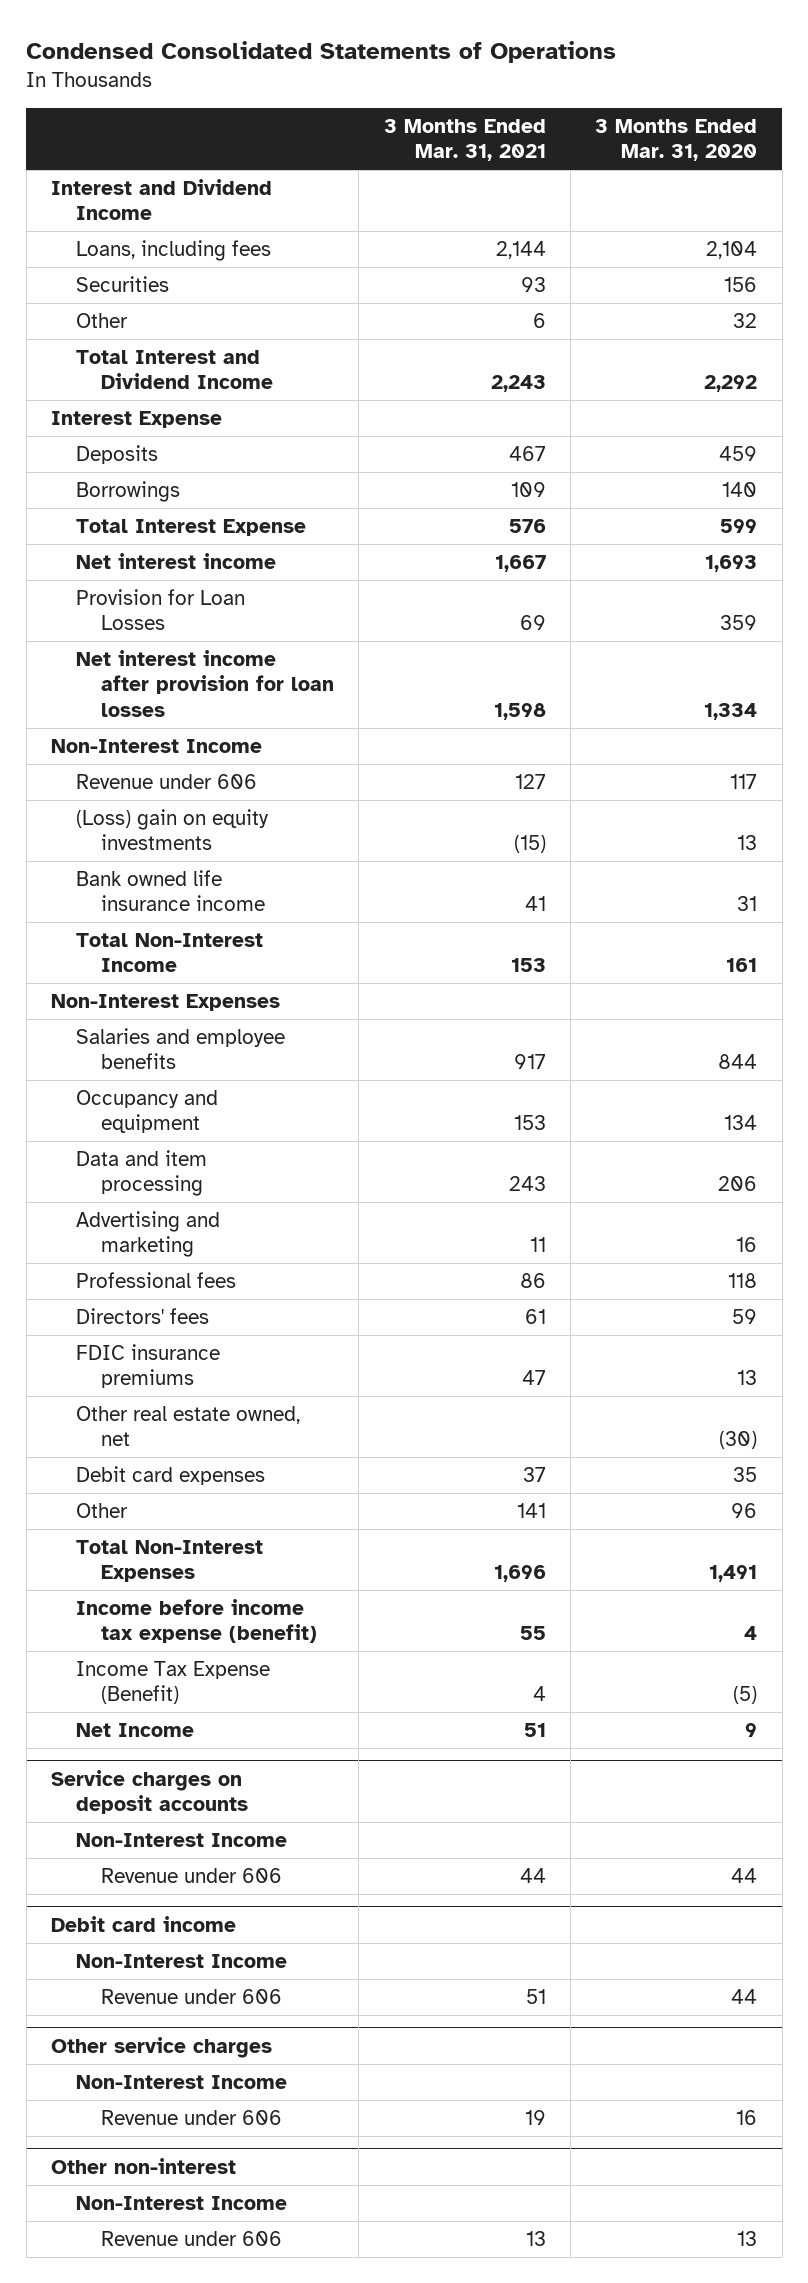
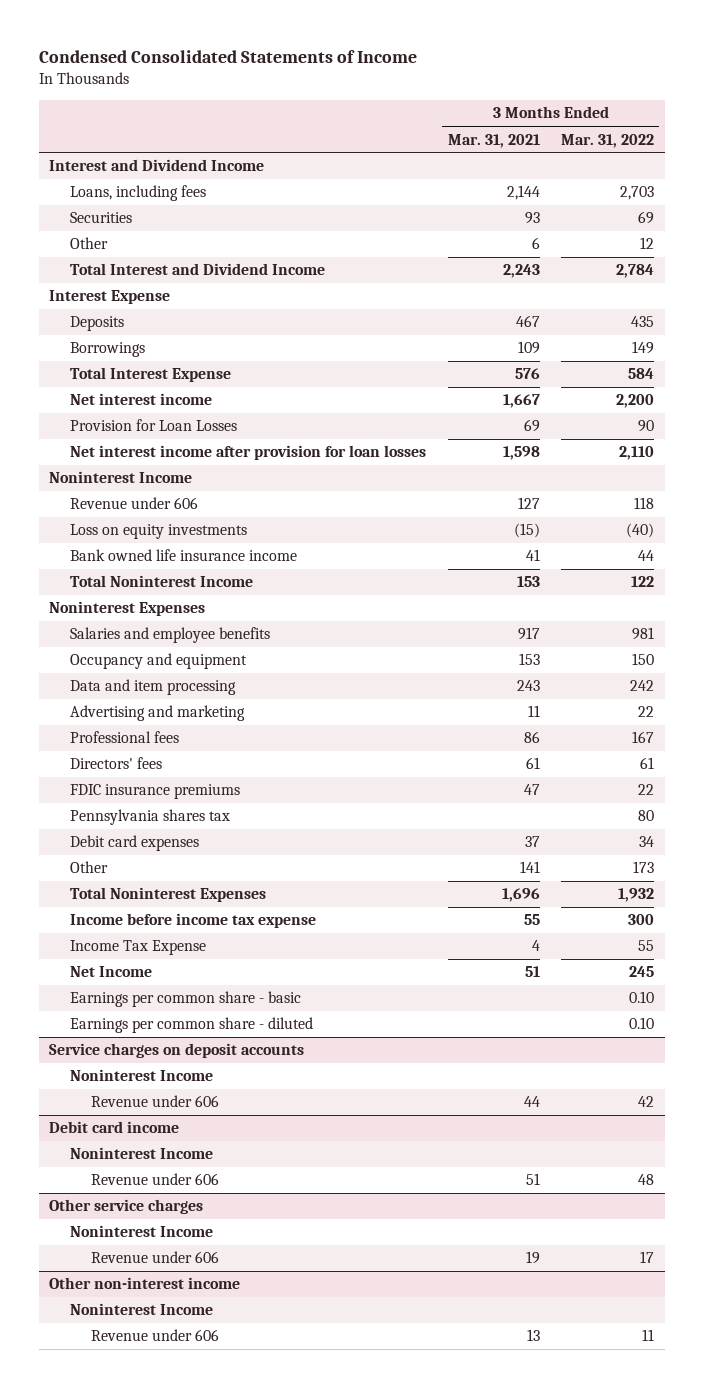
[26,40,617,63] Condensed Consolidated Statements of Operations -> [38,50,417,64] Condensed Consolidated Statements of Income
[595,119,758,162] 3 Months Ended Mar. 31, 2020 -> none
none -> [561,133,655,148] Mar. 31, 2022
[50,739,262,754] Non-Interest Income -> [49,471,193,484] Noninterest Income
[75,809,269,851] (Loss) gain on equity investments -> [70,524,248,540] Loss on equity investments
[75,933,263,973] Total Non-Interest Income -> [70,575,254,588] Total Noninterest Income
[50,994,280,1012] Non-Interest Expenses -> [49,601,206,617] Noninterest Expenses
[75,1406,300,1447] Other real estate owned, net -> none
none -> [70,809,231,826] Pennsylvania shares tax
[75,1540,263,1583] Total Non-Interest Expenses -> [70,887,267,903] Total Noninterest Expenses
[75,1599,317,1644] Income before income tax expense (benefit) -> [70,913,317,929] Income before income tax expense
[75,1661,270,1705] Income Tax Expense (Benefit) -> [70,940,207,956] Income Tax Expense
none -> [70,991,302,1008] Earnings per common share - basic
none -> [70,1017,314,1034] Earnings per common share - diluted
[75,1833,287,1848] Non-Interest Income -> [70,1069,214,1082] Noninterest Income
[75,1954,287,1969] Non-Interest Income -> [70,1147,214,1160] Noninterest Income
[75,2075,287,2090] Non-Interest Income -> [70,1225,214,1238] Noninterest Income
[50,2157,236,2174] Other non-interest -> [49,1277,241,1290] Other non-interest income
[75,2196,287,2211] Non-Interest Income -> [70,1303,214,1316] Noninterest Income

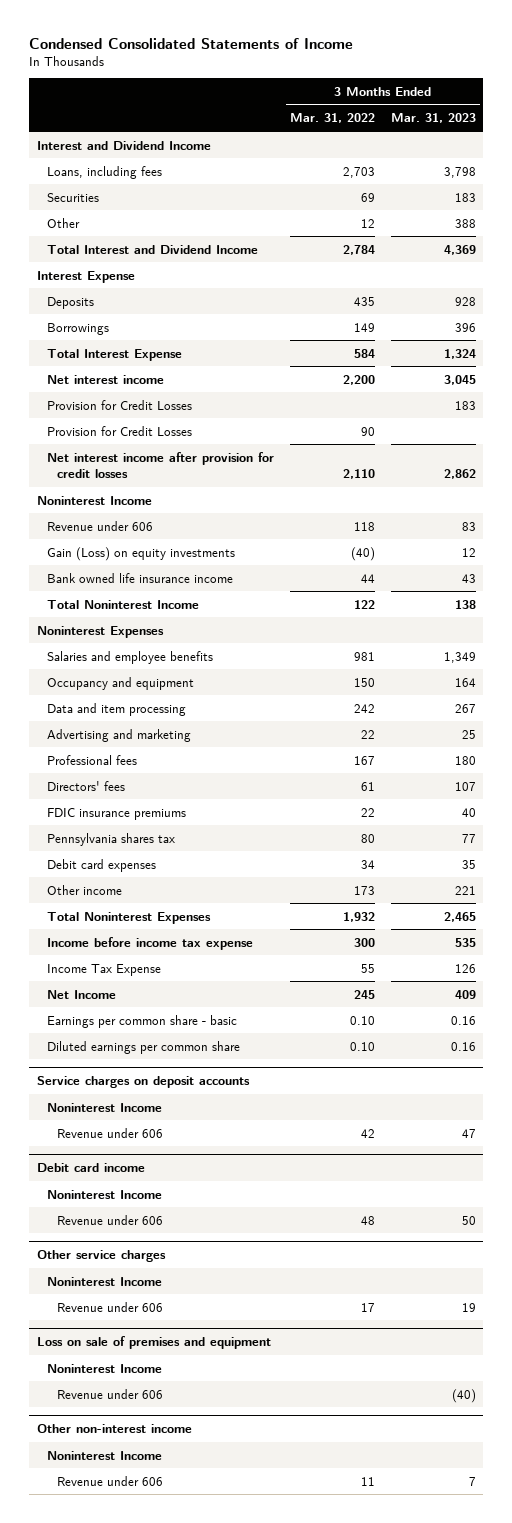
[447,133,540,148] Mar. 31, 2021 -> none
none -> [390,113,476,124] Mar. 31, 2023
none -> [46,399,192,410] Provision for Credit Losses
[70,419,238,432] Provision for Loan Losses -> [46,425,192,436] Provision for Credit Losses
[70,445,427,461] Net interest income after provision for loan losses -> [46,451,274,478] Net interest income after provision for credit losses
[70,524,248,540] Loss on equity investments -> [46,546,235,561] Gain (Loss) on equity investments
[70,861,109,874] Other -> [46,884,122,895] Other income
[70,1017,314,1034] Earnings per common share - diluted -> [46,1040,240,1054] Diluted earnings per common share
none -> [36,1335,271,1349] Loss on sale of premises and equipment
none -> [46,1363,162,1373] Noninterest Income
none -> [56,1388,163,1399] Revenue under 606

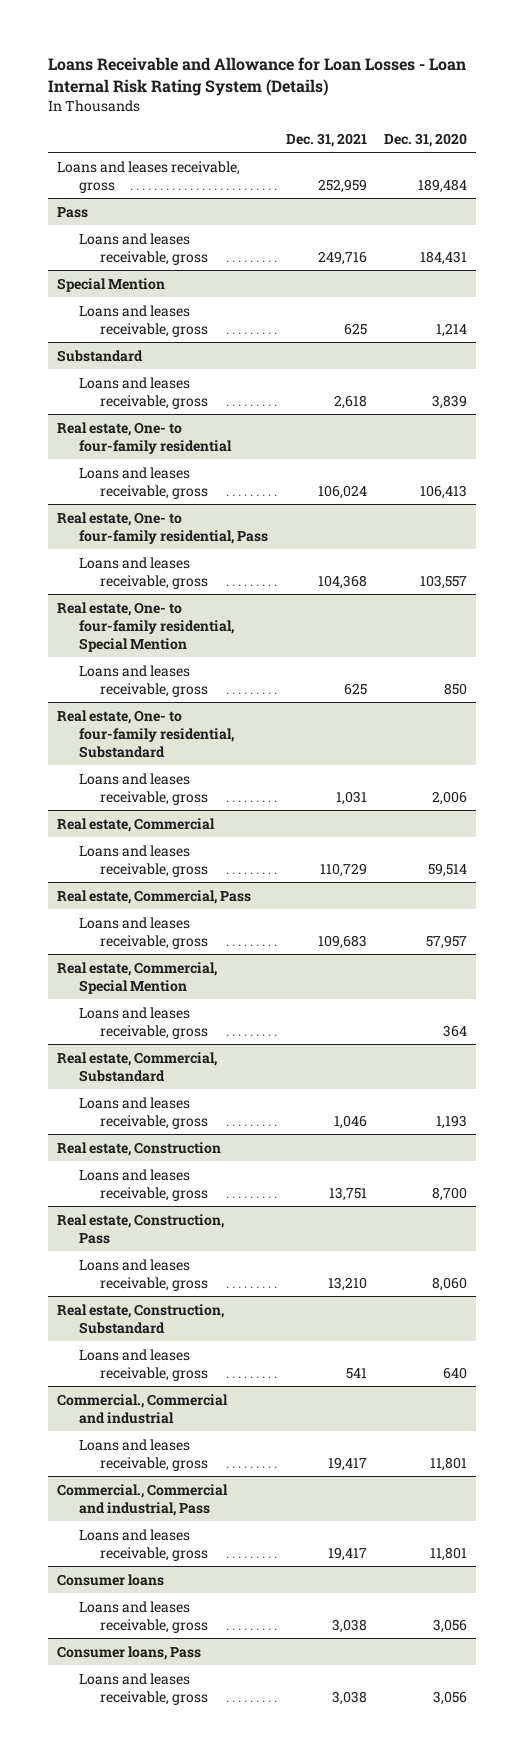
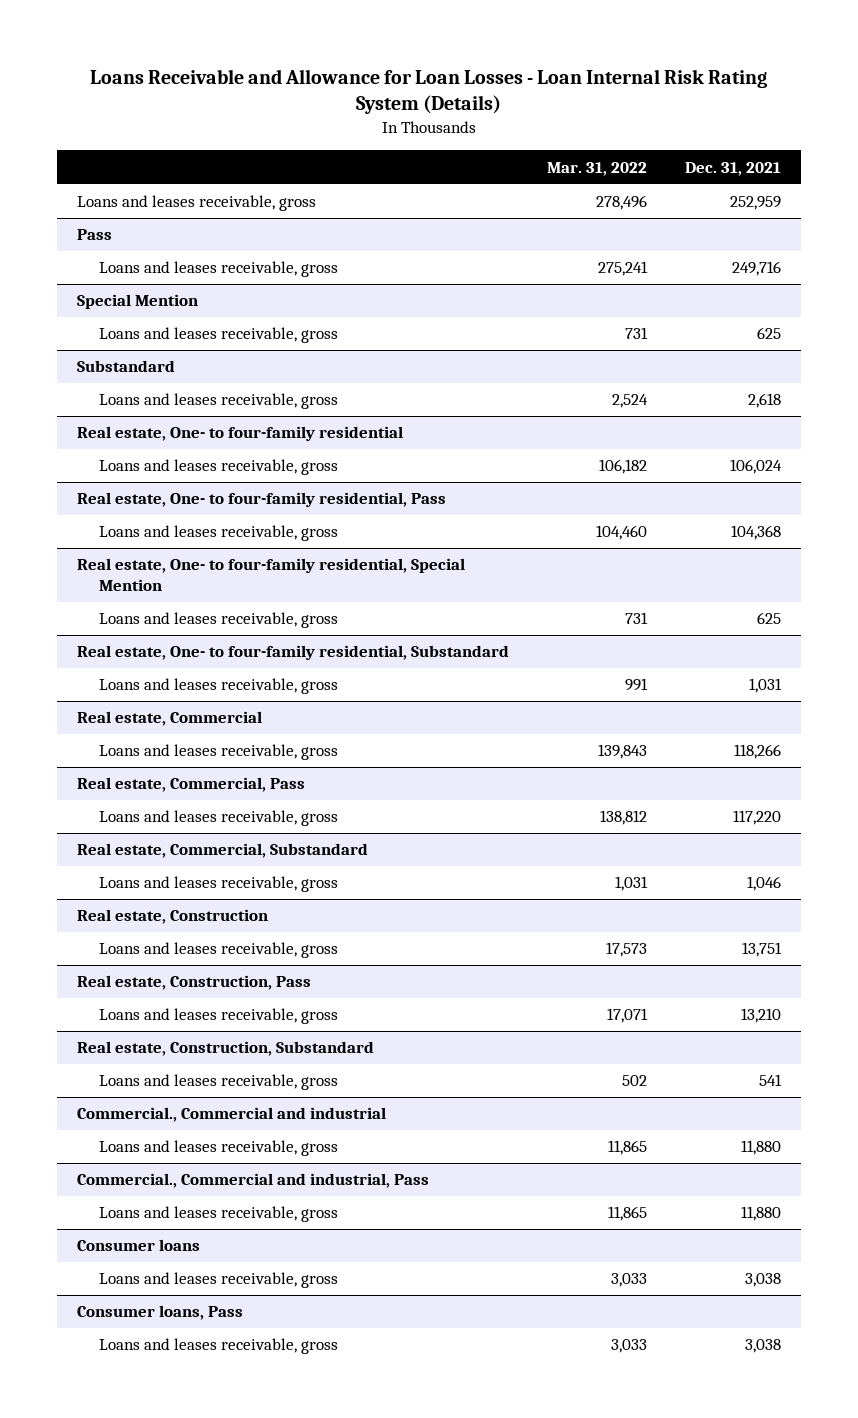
[384,132,468,147] Dec. 31, 2020 -> none
none -> [547,161,648,176] Mar. 31, 2022
[319,862,367,877] 110,729 -> [734,744,782,760] 118,266
[57,961,218,994] Real estate, Commercial, Special Mention -> none
[78,1006,209,1039] Loans and leases receivable, gross -> none
[317,934,367,949] 109,683 -> [733,810,782,826] 117,220
[327,1456,367,1471] 19,417 -> [741,1140,782,1156] 11,880
[327,1546,367,1561] 19,417 -> [741,1206,782,1222] 11,880

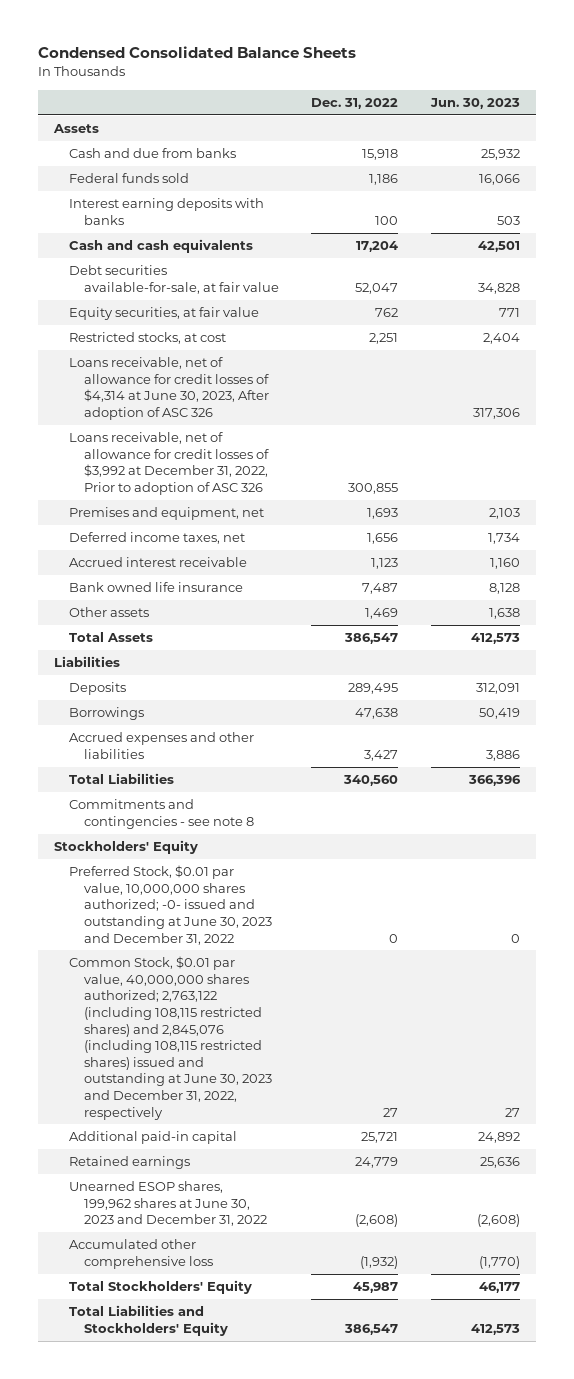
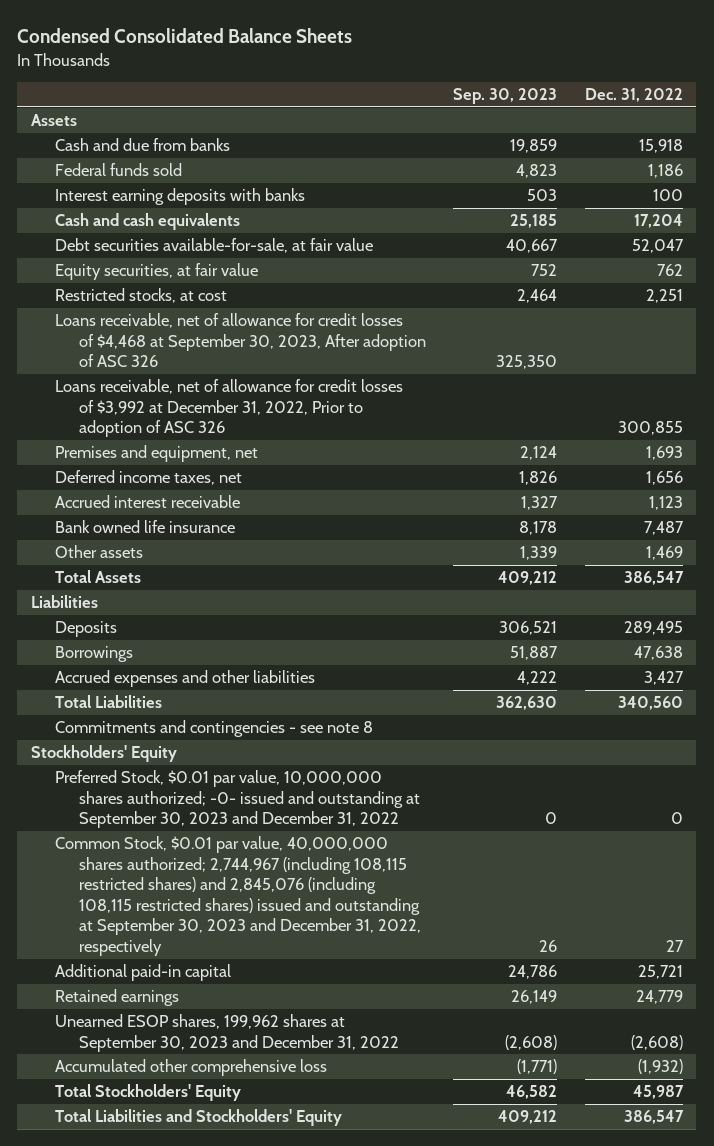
[429,97,520,109] Jun. 30, 2023 -> none
none -> [453,88,558,105] Sep. 30, 2023
[69,357,270,420] Loans receivable, net of allowance for credit losses of $4,314 at June 30, 2023, After adoption of ASC 326 -> [54,313,426,368] Loans receivable, net of allowance for credit losses of $4,468 at September 30, 2023, After adoption of ASC 326
[69,865,273,945] Preferred Stock, $0.01 par value, 10,000,000 shares authorized; -0- issued and outstanding at June 30, 2023 and December 31, 2022 -> [54,770,420,829] Preferred Stock, $0.01 par value, 10,000,000 shares authorized; -0- issued and outstanding at September 30, 2023 and December 31, 2022
[69,956,273,1120] Common Stock, $0.01 par value, 40,000,000 shares authorized; 2,763,122 (including 108,115 restricted shares) and 2,845,076 (including 108,115 restricted shares) issued and outstanding at June 30, 2023 and December 31, 2022, respectively -> [54,836,421,957] Common Stock, $0.01 par value, 40,000,000 shares authorized; 2,744,967 (including 108,115 restricted shares) and 2,845,076 (including 108,115 restricted shares) issued and outstanding at September 30, 2023 and December 31, 2022, respectively
[69,1181,268,1227] Unearned ESOP shares, 199,962 shares at June 30, 2023 and December 31, 2022 -> [54,1014,399,1052] Unearned ESOP shares, 199,962 shares at September 30, 2023 and December 31, 2022

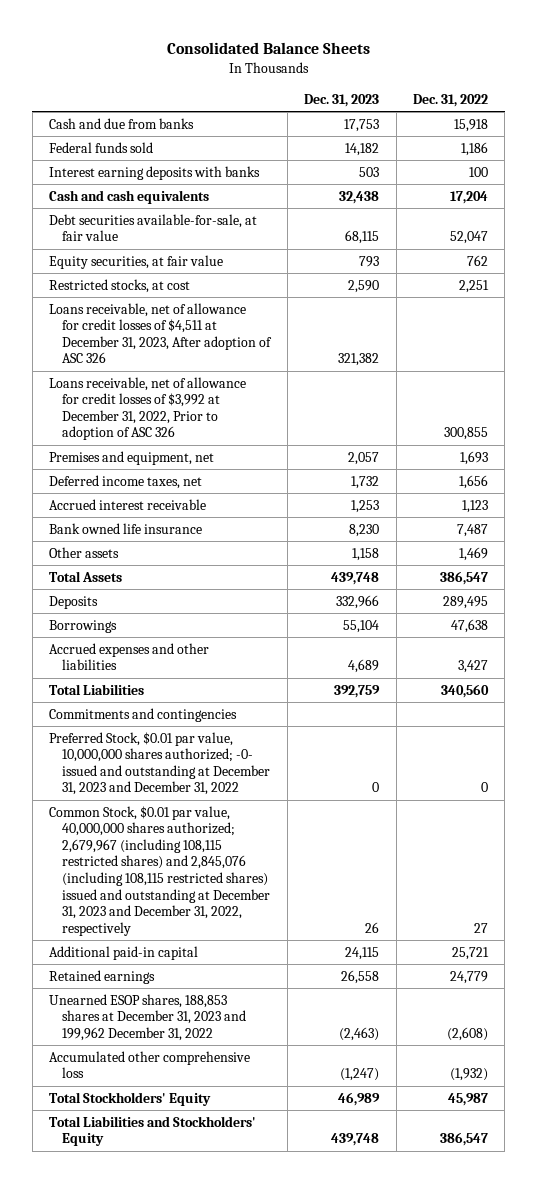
[17,28,353,44] Condensed Consolidated Balance Sheets -> [166,42,370,55] Consolidated Balance Sheets
[453,88,558,105] Sep. 30, 2023 -> none
none -> [304,94,380,108] Dec. 31, 2023
[30,114,77,127] Assets -> none
[54,313,426,368] Loans receivable, net of allowance for credit losses of $4,468 at September 30, 2023, After adoption of ASC 326 -> [49,302,273,364] Loans receivable, net of allowance for credit losses of $4,511 at December 31, 2023, After adoption of ASC 326
[30,595,98,609] Liabilities -> none
[30,745,177,763] Stockholders' Equity -> none
[54,720,373,738] Commitments and contingencies - see note 8 -> [49,707,238,722] Commitments and contingencies
[54,770,420,829] Preferred Stock, $0.01 par value, 10,000,000 shares authorized; -0- issued and outstanding at September 30, 2023 and December 31, 2022 -> [49,731,271,796] Preferred Stock, $0.01 par value, 10,000,000 shares authorized; -0- issued and outstanding at December 31, 2023 and December 31, 2022
[54,836,421,957] Common Stock, $0.01 par value, 40,000,000 shares authorized; 2,744,967 (including 108,115 restricted shares) and 2,845,076 (including 108,115 restricted shares) issued and outstanding at September 30, 2023 and December 31, 2022, respectively -> [49,805,271,936] Common Stock, $0.01 par value, 40,000,000 shares authorized; 2,679,967 (including 108,115 restricted shares) and 2,845,076 (including 108,115 restricted shares) issued and outstanding at December 31, 2023 and December 31, 2022, respectively
[54,1014,399,1052] Unearned ESOP shares, 199,962 shares at September 30, 2023 and December 31, 2022 -> [49,993,247,1041] Unearned ESOP shares, 188,853 shares at December 31, 2023 and 199,962 December 31, 2022

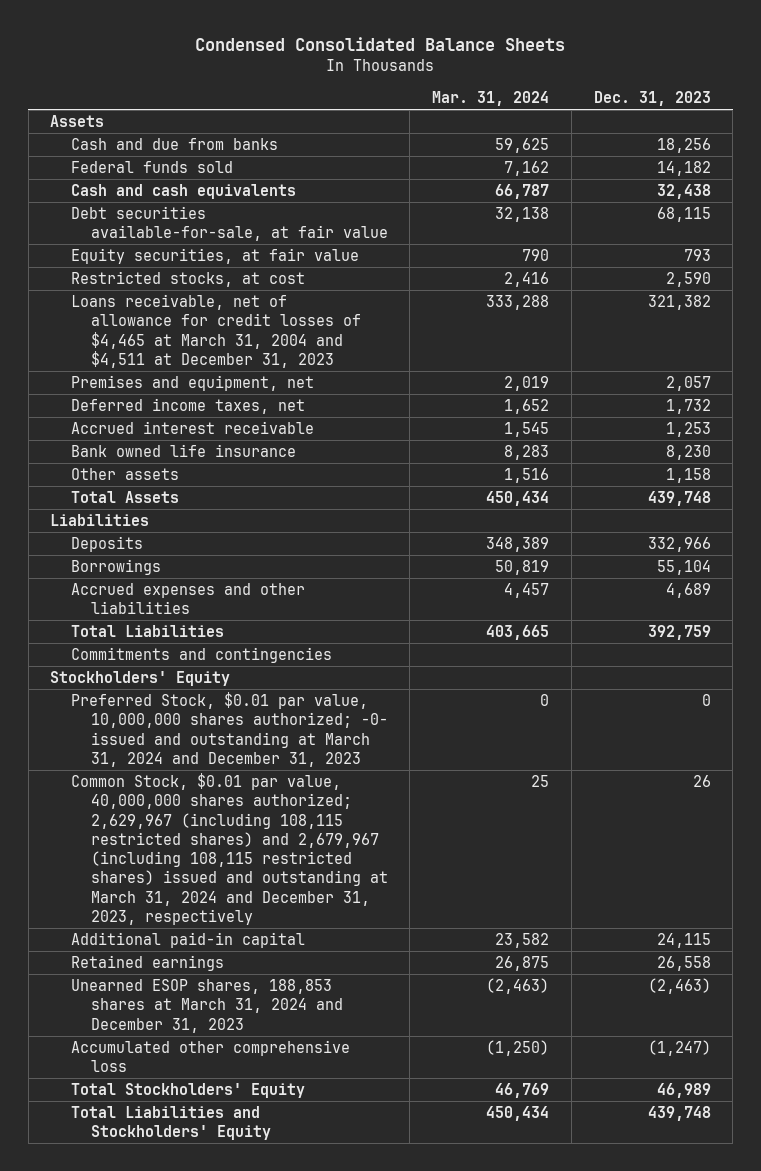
[166,42,370,55] Consolidated Balance Sheets -> [195,37,566,52] Condensed Consolidated Balance Sheets
[412,94,488,108] Dec. 31, 2022 -> none
none -> [432,91,550,107] Mar. 31, 2024
none -> [50,114,105,127] Assets
[344,118,380,132] 17,753 -> [656,137,711,153] 18,256
[49,165,261,180] Interest earning deposits with banks -> none
[49,376,247,441] Loans receivable, net of allowance for credit losses of $3,992 at December 31, 2022, Prior to adoption of ASC 326 -> none
[49,302,273,364] Loans receivable, net of allowance for credit losses of $4,511 at December 31, 2023, After adoption of ASC 326 -> [70,293,361,368] Loans receivable, net of allowance for credit losses of $4,465 at March 31, 2004 and $4,511 at December 31, 2023
none -> [50,513,150,526] Liabilities
none -> [50,670,231,686] Stockholders' Equity
[49,731,271,796] Preferred Stock, $0.01 par value, 10,000,000 shares authorized; -0- issued and outstanding at December 31, 2023 and December 31, 2022 -> [70,691,388,767] Preferred Stock, $0.01 par value, 10,000,000 shares authorized; -0- issued and outstanding at March 31, 2024 and December 31, 2023
[49,805,271,936] Common Stock, $0.01 par value, 40,000,000 shares authorized; 2,679,967 (including 108,115 restricted shares) and 2,845,076 (including 108,115 restricted shares) issued and outstanding at December 31, 2023 and December 31, 2022, respectively -> [70,772,388,925] Common Stock, $0.01 par value, 40,000,000 shares authorized; 2,629,967 (including 108,115 restricted shares) and 2,679,967 (including 108,115 restricted shares) issued and outstanding at March 31, 2024 and December 31, 2023, respectively
[49,993,247,1041] Unearned ESOP shares, 188,853 shares at December 31, 2023 and 199,962 December 31, 2022 -> [70,978,343,1033] Unearned ESOP shares, 188,853 shares at March 31, 2024 and December 31, 2023

